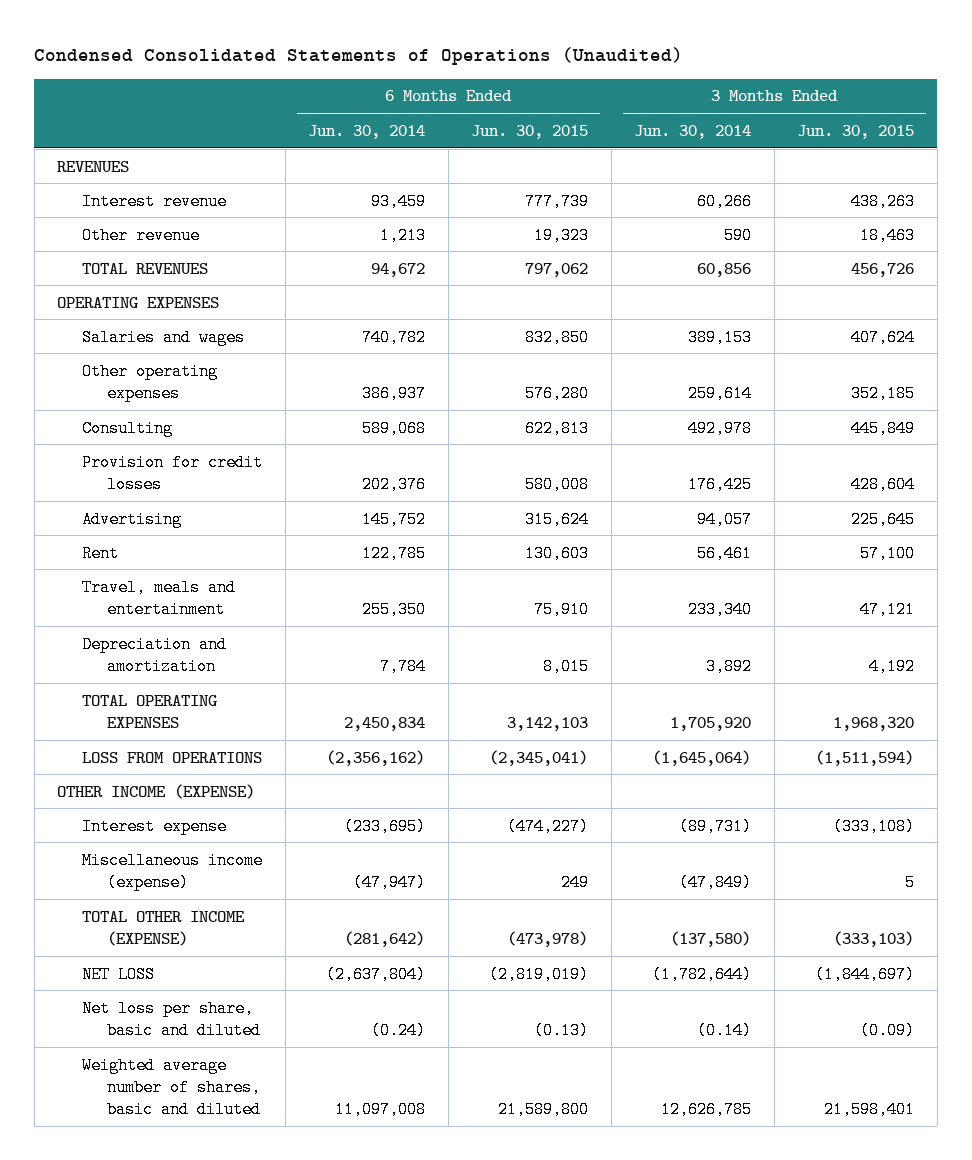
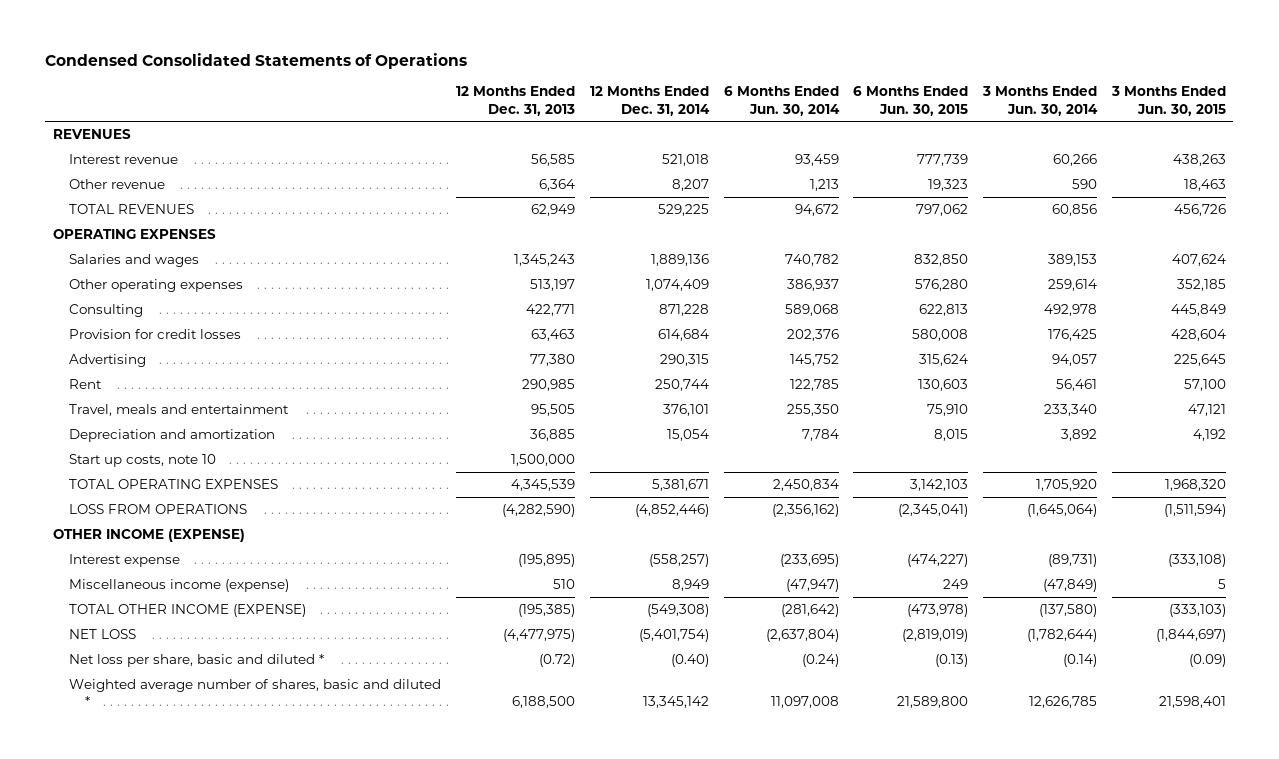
[34,47,684,66] Condensed Consolidated Statements of Operations (Unaudited) -> [45,53,468,70] Condensed Consolidated Statements of Operations
none -> [455,86,575,116] 12 Months Ended Dec. 31, 2013
none -> [589,86,710,116] 12 Months Ended Dec. 31, 2014
none -> [69,453,217,467] Start up costs, note 10
[82,999,261,1039] Net loss per share, basic and diluted -> [69,653,325,667] Net loss per share, basic and diluted *
[82,1056,261,1118] Weighted average number of shares, basic and diluted -> [69,678,442,707] Weighted average number of shares, basic and diluted *

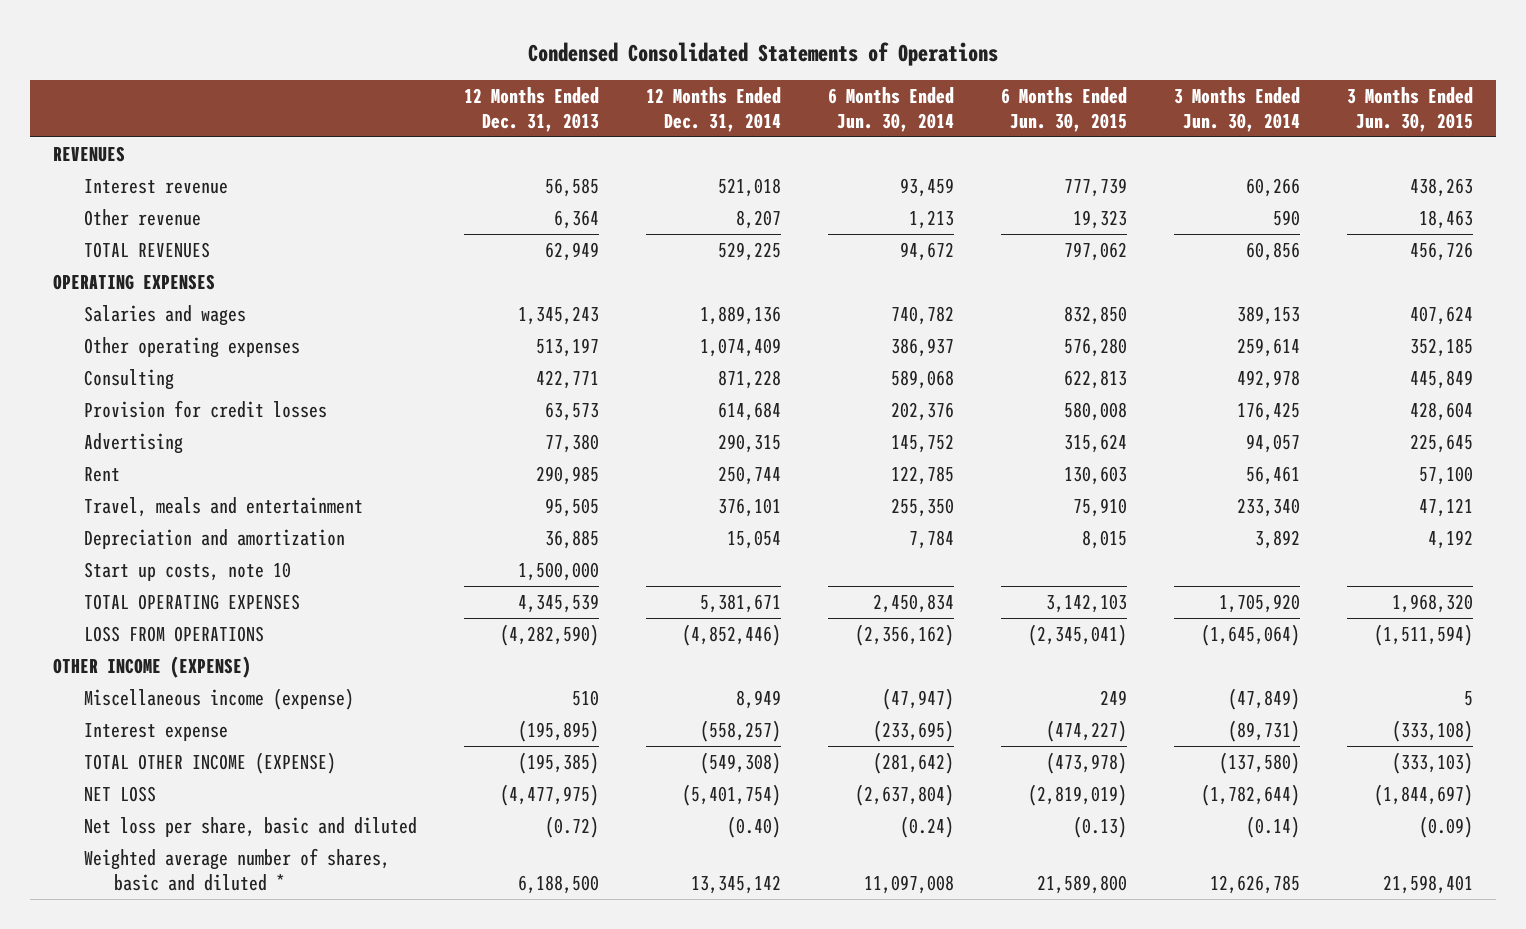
[530,328,575,341] 63,463 -> [544,401,599,421] 63,573
[69,553,181,567] Interest expense -> [83,722,228,741] Interest expense
[69,653,325,667] Net loss per share, basic and diluted * -> [83,816,417,837] Net loss per share, basic and diluted

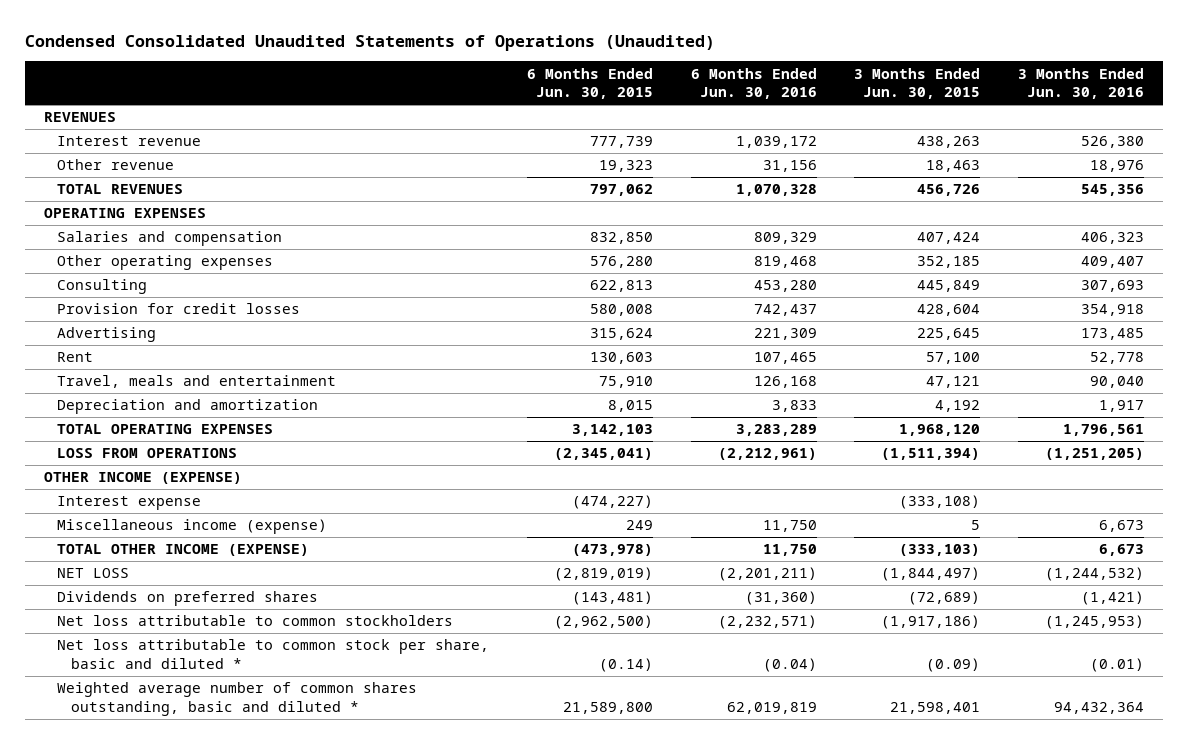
[527,41,998,66] Condensed Consolidated Statements of Operations -> [24,35,715,52] Condensed Consolidated Unaudited Statements of Operations (Unaudited)
[463,87,599,133] 12 Months Ended Dec. 31, 2013 -> none
[645,87,781,133] 12 Months Ended Dec. 31, 2014 -> none
[827,87,954,133] 6 Months Ended Jun. 30, 2014 -> none
[1173,87,1300,133] 3 Months Ended Jun. 30, 2014 -> none
none -> [690,67,817,100] 6 Months Ended Jun. 30, 2016
none -> [1017,67,1144,100] 3 Months Ended Jun. 30, 2016
[83,304,246,326] Salaries and wages -> [57,231,283,247] Salaries and compensation
[1409,305,1473,325] 407,624 -> [917,232,981,245] 407,424
[83,561,291,581] Start up costs, note 10 -> none
[1391,593,1473,613] 1,968,320 -> [899,424,981,437] 1,968,120
[1373,623,1473,646] (1,511,594) -> [881,448,981,461] (1,511,394)
[83,687,354,710] Miscellaneous income (expense) -> [57,519,328,535] Miscellaneous income (expense)
[1373,783,1473,806] (1,844,697) -> [881,567,981,582] (1,844,497)
none -> [57,591,319,607] Dividends on preferred shares
none -> [57,615,454,627] Net loss attributable to common stockholders
[83,816,417,837] Net loss per share, basic and diluted -> [57,639,490,669] Net loss attributable to common stock per share, basic and diluted *
[1072,815,1127,838] (0.13) -> [599,657,654,672] (0.14)
[83,847,390,891] Weighted average number of shares, basic and diluted * -> [57,682,418,716] Weighted average number of common shares outstanding, basic and diluted *

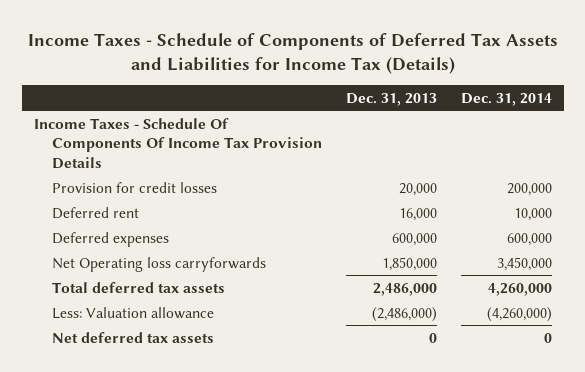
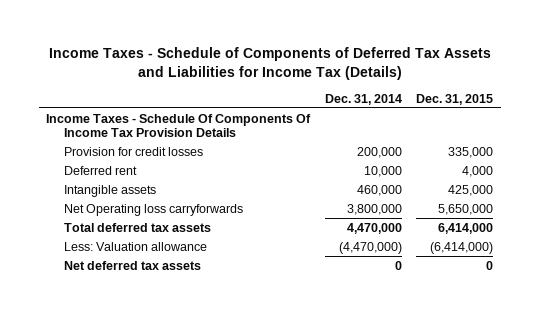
[346,92,438,106] Dec. 31, 2013 -> none
none -> [416,93,494,105] Dec. 31, 2015
[52,231,170,247] Deferred expenses -> none
none -> [64,184,157,197] Intangible assets
[496,256,552,271] 3,450,000 -> [346,203,402,215] 3,800,000
[487,282,552,296] 4,260,000 -> [346,222,402,234] 4,470,000
[486,306,552,322] (4,260,000) -> [338,241,402,254] (4,470,000)

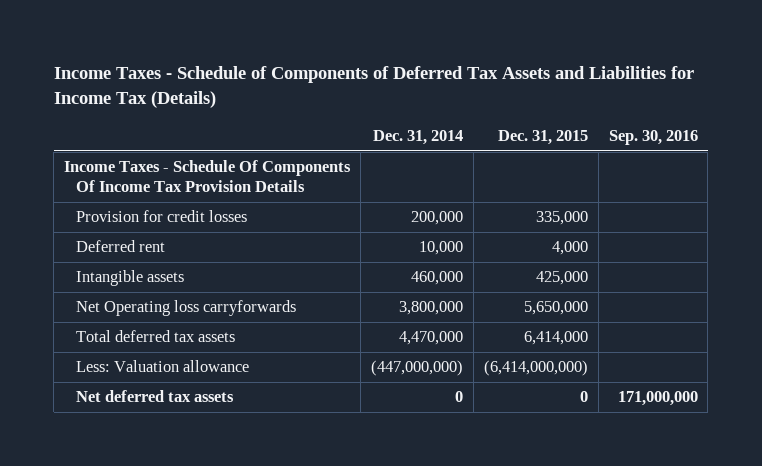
none -> [608,129,698,145] Sep. 30, 2016
[338,241,402,254] (4,470,000) -> [371,360,464,377] (447,000,000)
[430,241,494,254] (6,414,000) -> [483,360,588,377] (6,414,000,000)

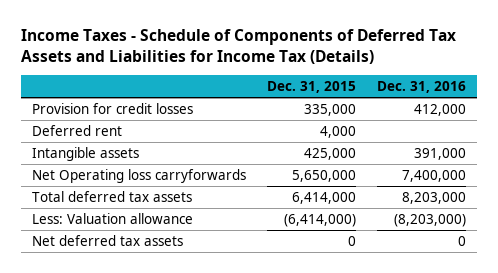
[373,129,464,145] Dec. 31, 2014 -> none
[608,129,698,145] Sep. 30, 2016 -> none
none -> [377,81,467,94] Dec. 31, 2016
[64,160,352,193] Income Taxes - Schedule Of Components Of Income Tax Provision Details -> none
[483,360,588,377] (6,414,000,000) -> [283,213,356,227] (6,414,000)

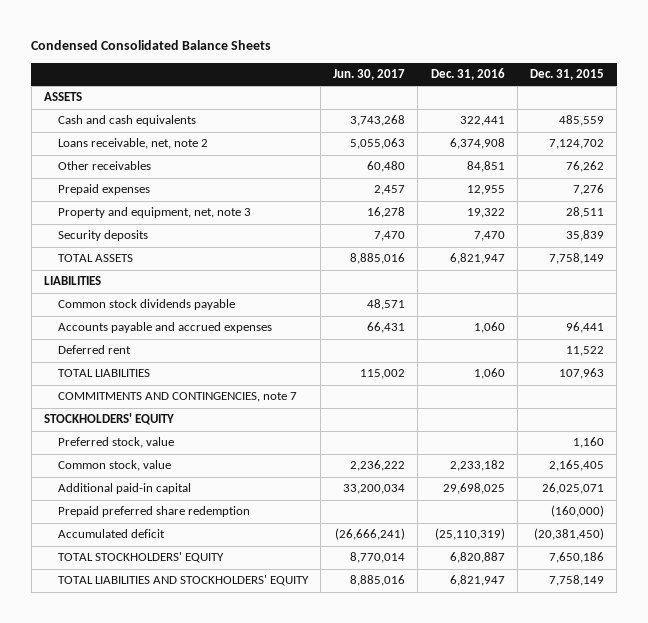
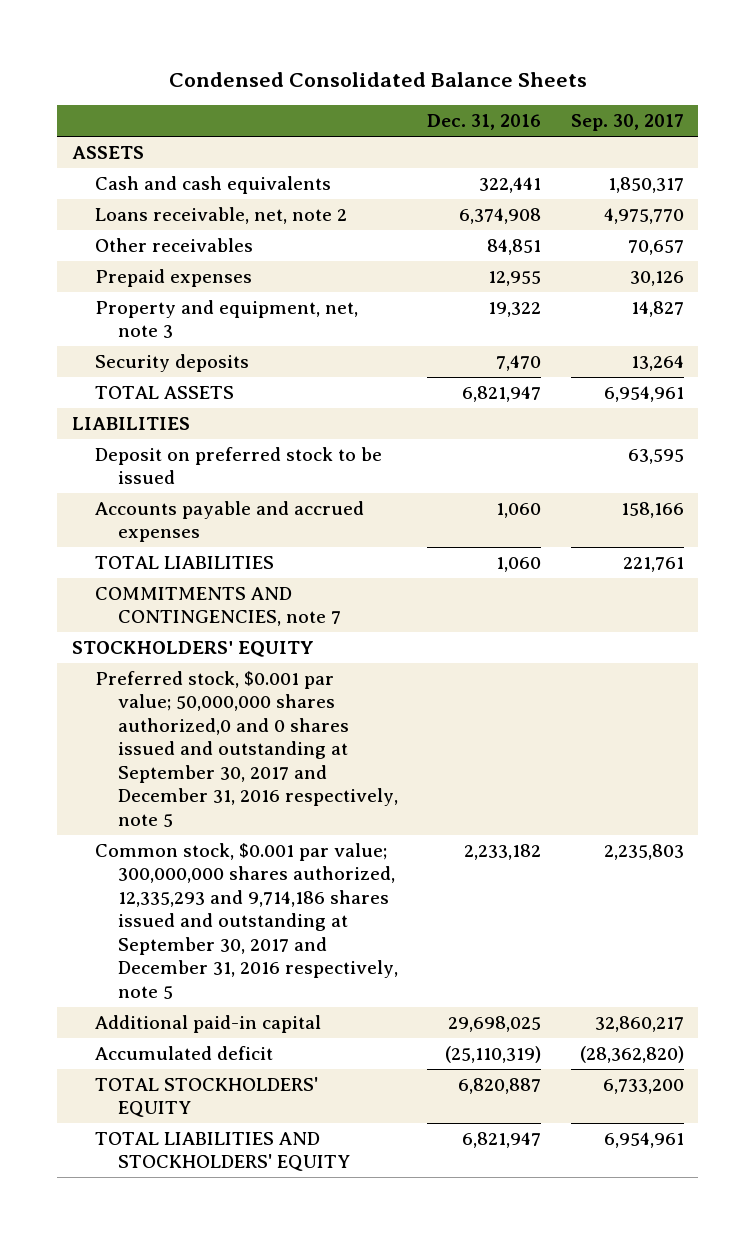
[333,69,406,81] Jun. 30, 2017 -> none
[530,69,605,81] Dec. 31, 2015 -> none
none -> [570,114,684,132] Sep. 30, 2017
[57,299,235,311] Common stock dividends payable -> none
none -> [94,446,382,485] Deposit on preferred stock to be issued
[57,345,131,355] Deferred rent -> none
[57,437,174,449] Preferred stock, value -> [94,670,398,827] Preferred stock, $0.001 par value; 50,000,000 shares authorized,0 and 0 shares issued and outstanding at September 30, 2017 and December 31, 2016 respectively, note 5
[57,460,171,472] Common stock, value -> [94,842,398,999] Common stock, $0.001 par value; 300,000,000 shares authorized, 12,335,293 and 9,714,186 shares issued and outstanding at September 30, 2017 and December 31, 2016 respectively, note 5
[57,506,250,518] Prepaid preferred share redemption -> none

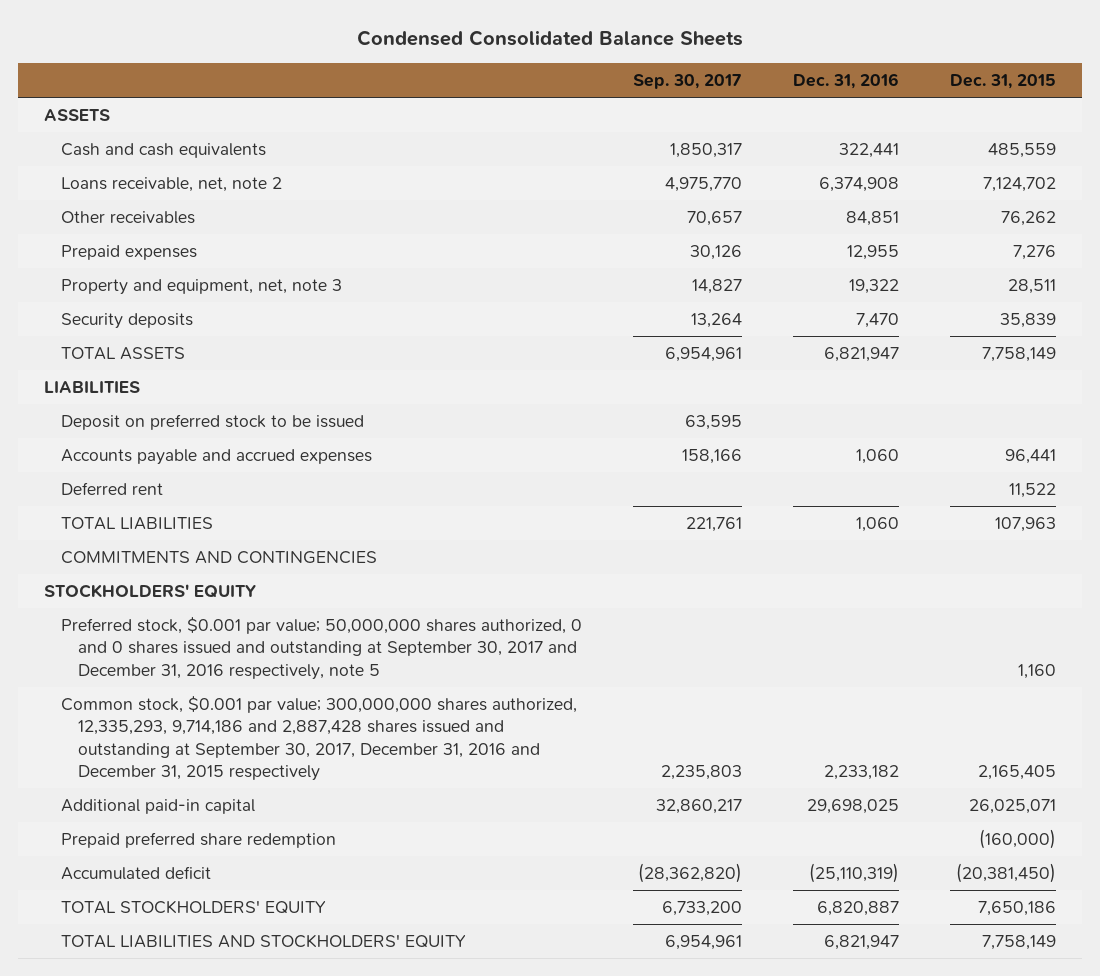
none -> [950,73,1057,89] Dec. 31, 2015
none -> [60,482,163,496] Deferred rent
[94,586,341,627] COMMITMENTS AND CONTINGENCIES, note 7 -> [60,551,377,565] COMMITMENTS AND CONTINGENCIES
[94,670,398,827] Preferred stock, $0.001 par value; 50,000,000 shares authorized,0 and 0 shares issued and outstanding at September 30, 2017 and December 31, 2016 respectively, note 5 -> [60,617,582,680] Preferred stock, $0.001 par value; 50,000,000 shares authorized, 0 and 0 shares issued and outstanding at September 30, 2017 and December 31, 2016 respectively, note 5
[94,842,398,999] Common stock, $0.001 par value; 300,000,000 shares authorized, 12,335,293 and 9,714,186 shares issued and outstanding at September 30, 2017 and December 31, 2016 respectively, note 5 -> [60,696,577,782] Common stock, $0.001 par value; 300,000,000 shares authorized, 12,335,293, 9,714,186 and 2,887,428 shares issued and outstanding at September 30, 2017, December 31, 2016 and December 31, 2015 respectively
none -> [60,832,336,849] Prepaid preferred share redemption

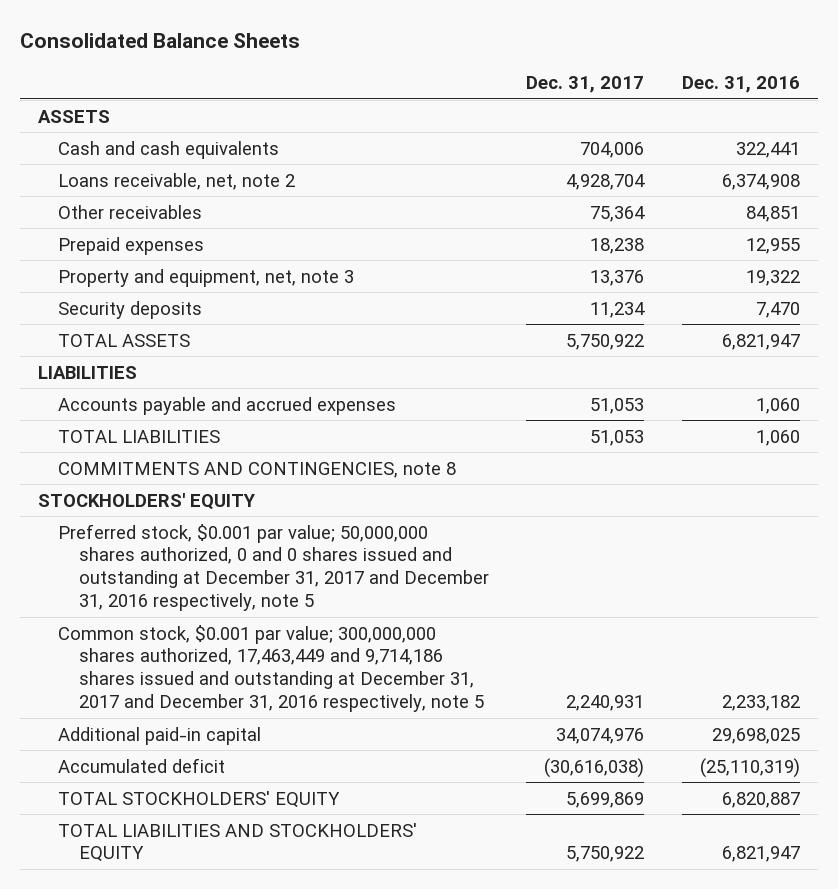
[357,30,744,47] Condensed Consolidated Balance Sheets -> [19,32,300,48] Consolidated Balance Sheets
[633,73,743,89] Sep. 30, 2017 -> none
[950,73,1057,89] Dec. 31, 2015 -> none
none -> [526,75,645,93] Dec. 31, 2017
[60,414,364,431] Deposit on preferred stock to be issued -> none
[60,482,163,496] Deferred rent -> none
[60,551,377,565] COMMITMENTS AND CONTINGENCIES -> [58,461,457,478] COMMITMENTS AND CONTINGENCIES, note 8
[60,617,582,680] Preferred stock, $0.001 par value; 50,000,000 shares authorized, 0 and 0 shares issued and outstanding at September 30, 2017 and December 31, 2016 respectively, note 5 -> [58,523,489,611] Preferred stock, $0.001 par value; 50,000,000 shares authorized, 0 and 0 shares issued and outstanding at December 31, 2017 and December 31, 2016 respectively, note 5
[60,696,577,782] Common stock, $0.001 par value; 300,000,000 shares authorized, 12,335,293, 9,714,186 and 2,887,428 shares issued and outstanding at September 30, 2017, December 31, 2016 and December 31, 2015 respectively -> [58,624,484,712] Common stock, $0.001 par value; 300,000,000 shares authorized, 17,463,449 and 9,714,186 shares issued and outstanding at December 31, 2017 and December 31, 2016 respectively, note 5
[60,832,336,849] Prepaid preferred share redemption -> none

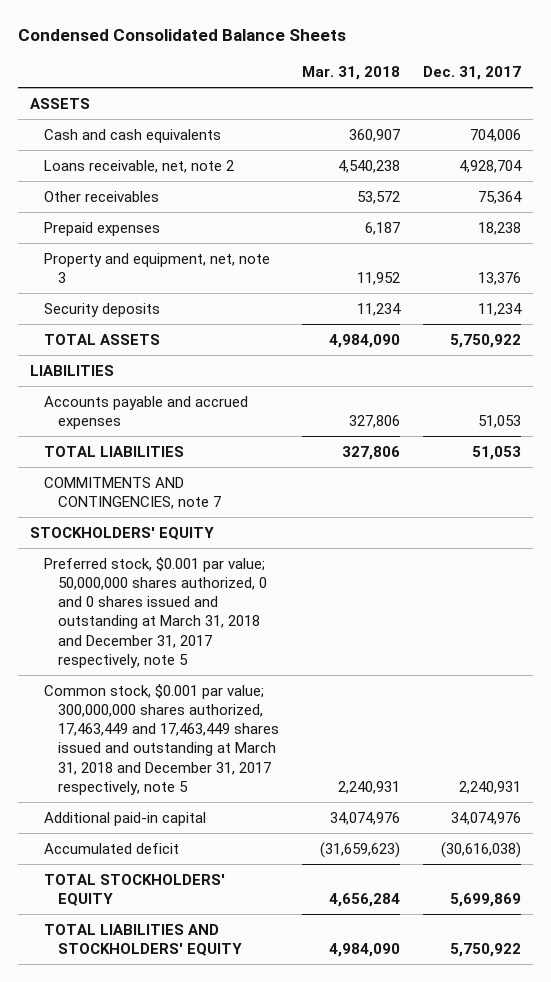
[19,32,300,48] Consolidated Balance Sheets -> [18,29,347,42] Condensed Consolidated Balance Sheets
[681,75,800,93] Dec. 31, 2016 -> none
none -> [302,65,401,80] Mar. 31, 2018
[58,461,457,478] COMMITMENTS AND CONTINGENCIES, note 8 -> [44,476,222,509] COMMITMENTS AND CONTINGENCIES, note 7
[58,523,489,611] Preferred stock, $0.001 par value; 50,000,000 shares authorized, 0 and 0 shares issued and outstanding at December 31, 2017 and December 31, 2016 respectively, note 5 -> [44,556,268,668] Preferred stock, $0.001 par value; 50,000,000 shares authorized, 0 and 0 shares issued and outstanding at March 31, 2018 and December 31, 2017 respectively, note 5
[58,624,484,712] Common stock, $0.001 par value; 300,000,000 shares authorized, 17,463,449 and 9,714,186 shares issued and outstanding at December 31, 2017 and December 31, 2016 respectively, note 5 -> [44,683,280,795] Common stock, $0.001 par value; 300,000,000 shares authorized, 17,463,449 and 17,463,449 shares issued and outstanding at March 31, 2018 and December 31, 2017 respectively, note 5

